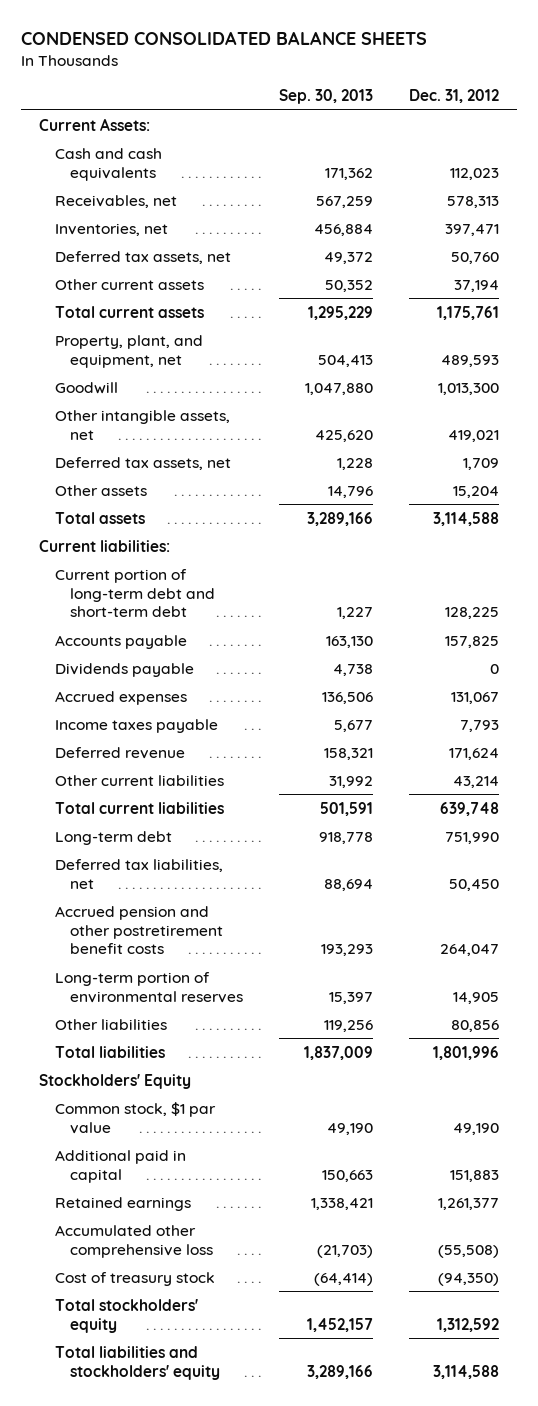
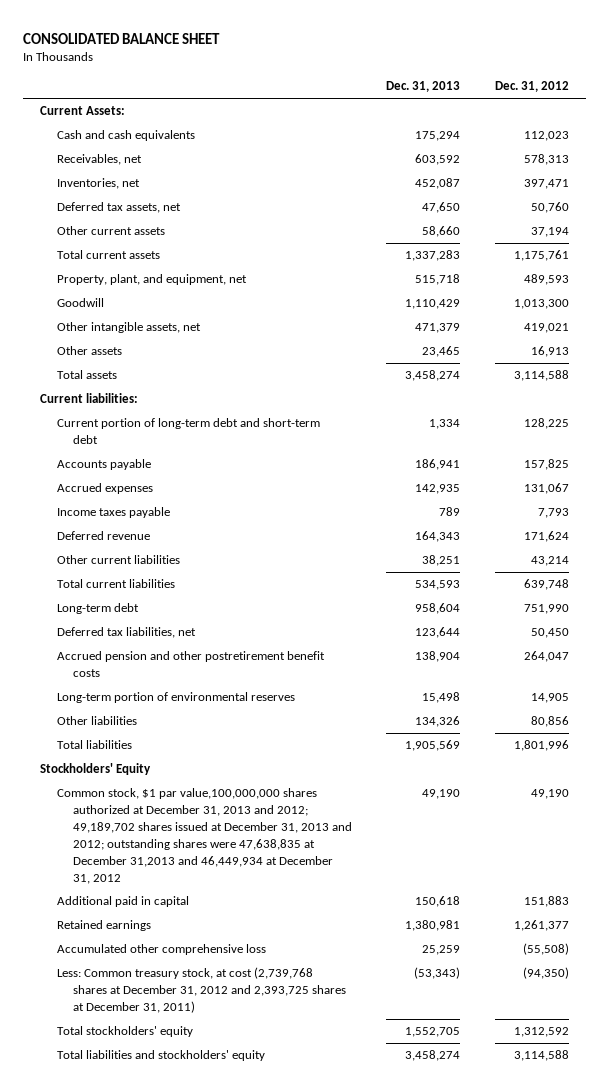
[20,31,427,46] CONDENSED CONSOLIDATED BALANCE SHEETS -> [23,32,221,44] CONSOLIDATED BALANCE SHEET
[279,89,374,105] Sep. 30, 2013 -> none
none -> [386,81,461,93] Dec. 31, 2013
[54,456,231,470] Deferred tax assets, net -> none
[453,485,500,498] 15,204 -> [530,346,569,358] 16,913
[54,662,194,677] Dividends payable -> none
[54,1101,216,1134] Common stock, $1 par value -> [56,788,353,884] Common stock, $1 par value,100,000,000 shares authorized at December 31, 2013 and 2012; 49,189,702 shares issued at December 31, 2013 and 2012; outstanding shares were 47,638,835 at December 31,2013 and 46,449,934 at December 31, 2012
[54,1271,215,1286] Cost of treasury stock -> [56,967,347,1013] Less: Common treasury stock, at cost (2,739,768 shares at December 31, 2012 and 2,393,725 shares at December 31, 2011)

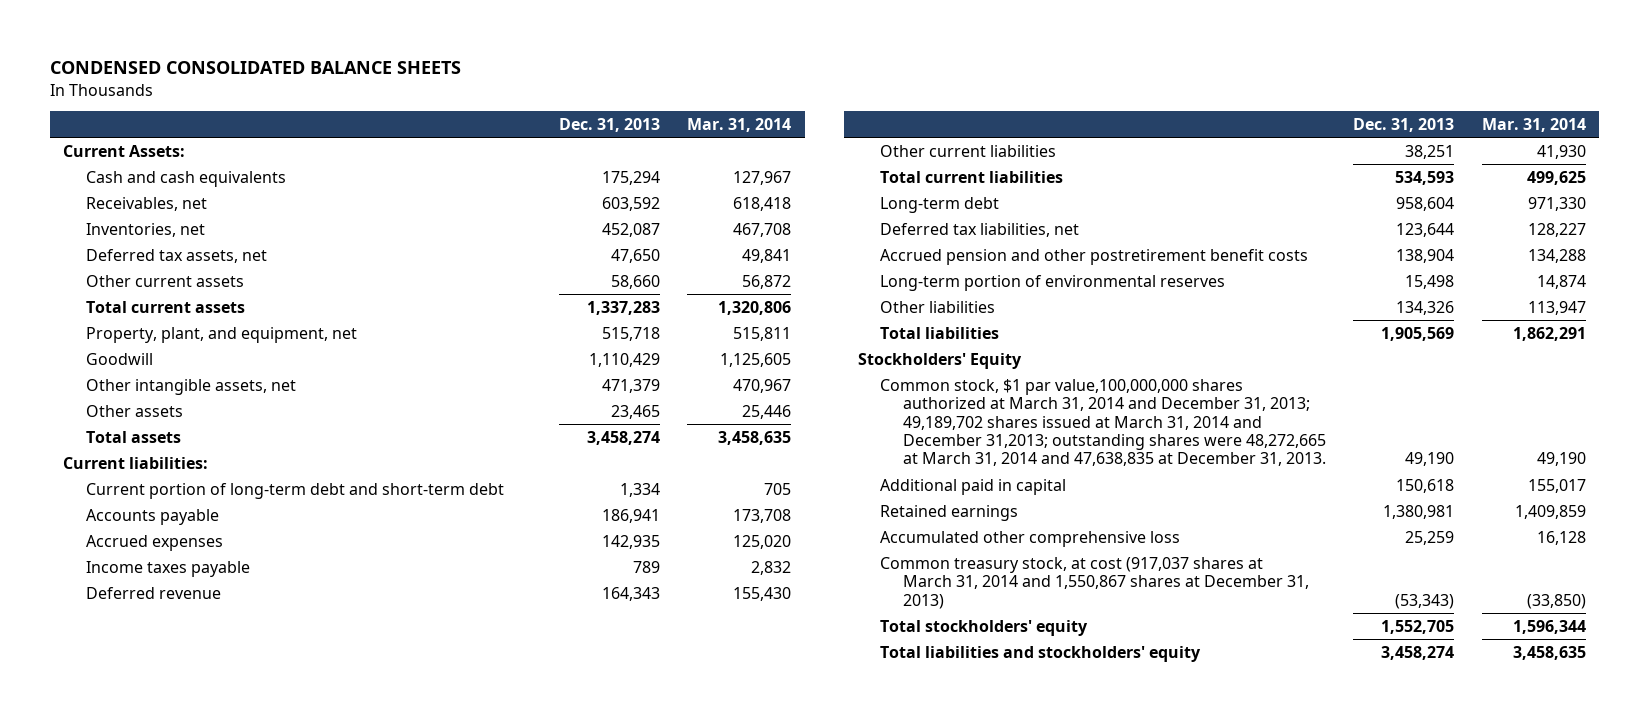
[23,32,221,44] CONSOLIDATED BALANCE SHEET -> [49,61,461,75] CONDENSED CONSOLIDATED BALANCE SHEETS
[494,81,569,93] Dec. 31, 2012 -> none
none -> [686,118,791,133] Mar. 31, 2014
[56,788,353,884] Common stock, $1 par value,100,000,000 shares authorized at December 31, 2013 and 2012; 49,189,702 shares issued at December 31, 2013 and 2012; outstanding shares were 47,638,835 at December 31,2013 and 46,449,934 at December 31, 2012 -> [880,378,1327,467] Common stock, $1 par value,100,000,000 shares authorized at March 31, 2014 and December 31, 2013; 49,189,702 shares issued at March 31, 2014 and December 31,2013; outstanding shares were 48,272,665 at March 31, 2014 and 47,638,835 at December 31, 2013.
[56,967,347,1013] Less: Common treasury stock, at cost (2,739,768 shares at December 31, 2012 and 2,393,725 shares at December 31, 2011) -> [880,556,1310,609] Common treasury stock, at cost (917,037 shares at March 31, 2014 and 1,550,867 shares at December 31, 2013)

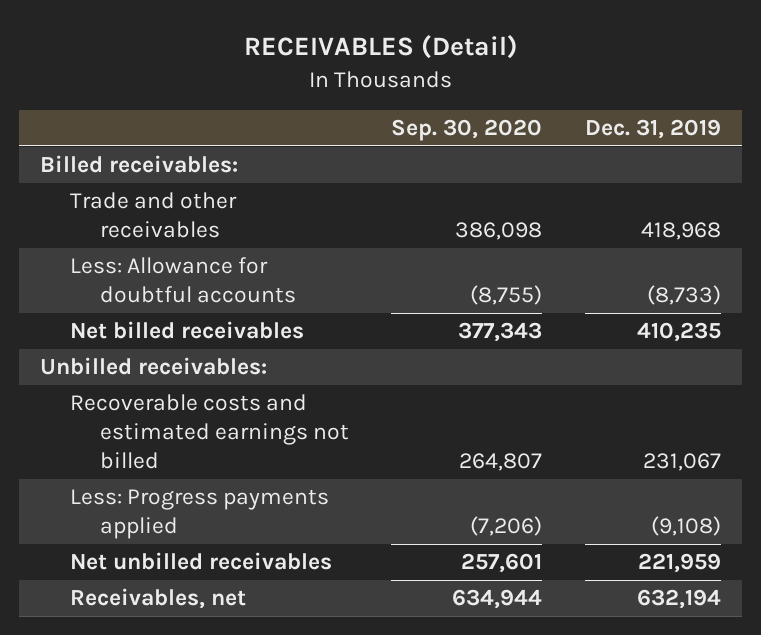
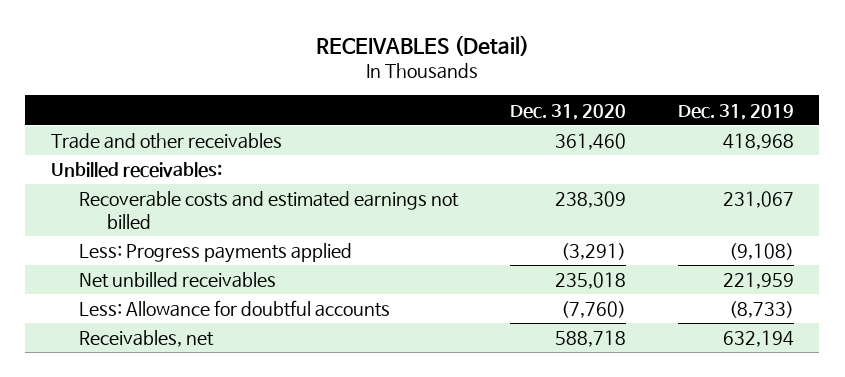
[391,119,543,142] Sep. 30, 2020 -> none
none -> [509,103,626,120] Dec. 31, 2020
[40,155,239,174] Billed receivables: -> none
[70,321,305,340] Net billed receivables -> none
[70,257,297,304] Less: Allowance for doubtful accounts -> [78,300,390,318] Less: Allowance for doubtful accounts

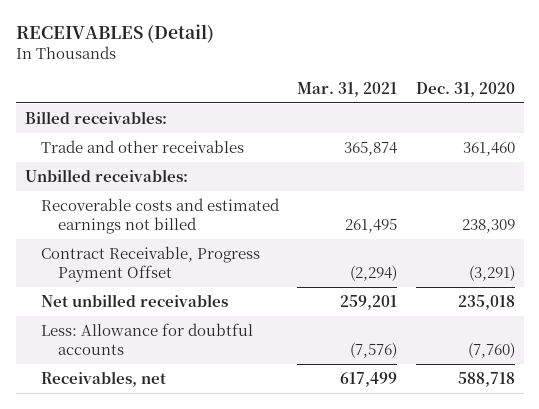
[677,103,794,120] Dec. 31, 2019 -> none
none -> [297,82,398,98] Mar. 31, 2021
none -> [24,110,167,124] Billed receivables:
[78,243,352,264] Less: Progress payments applied -> [41,245,261,283] Contract Receivable, Progress Payment Offset

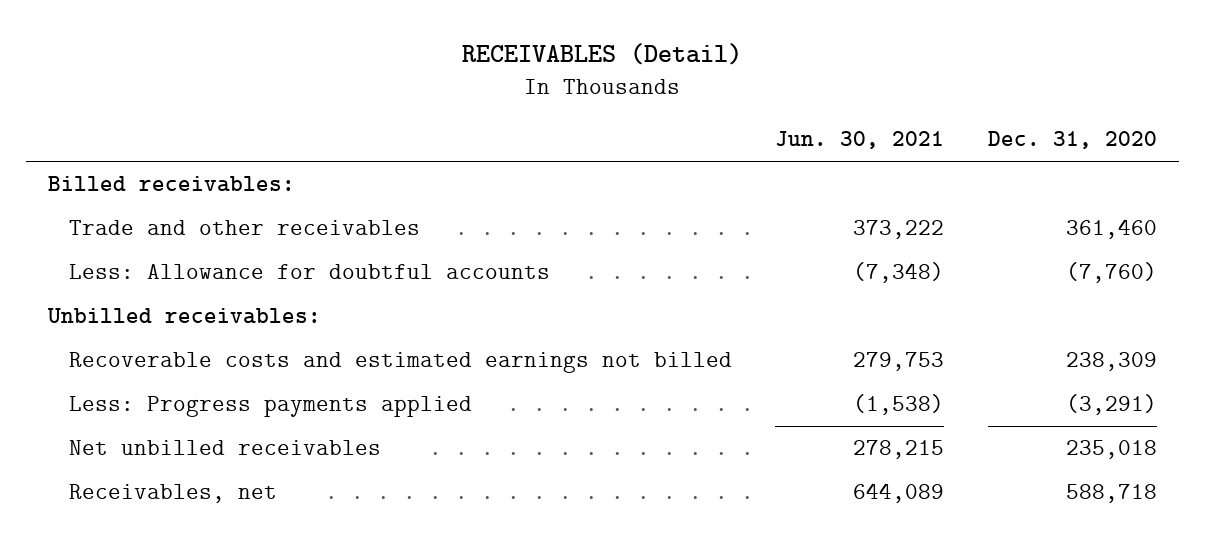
[297,82,398,98] Mar. 31, 2021 -> none
none -> [775,131,945,150] Jun. 30, 2021
[41,322,254,356] Less: Allowance for doubtful accounts -> [68,264,550,280] Less: Allowance for doubtful accounts
[41,245,261,283] Contract Receivable, Progress Payment Offset -> [68,396,472,418] Less: Progress payments applied

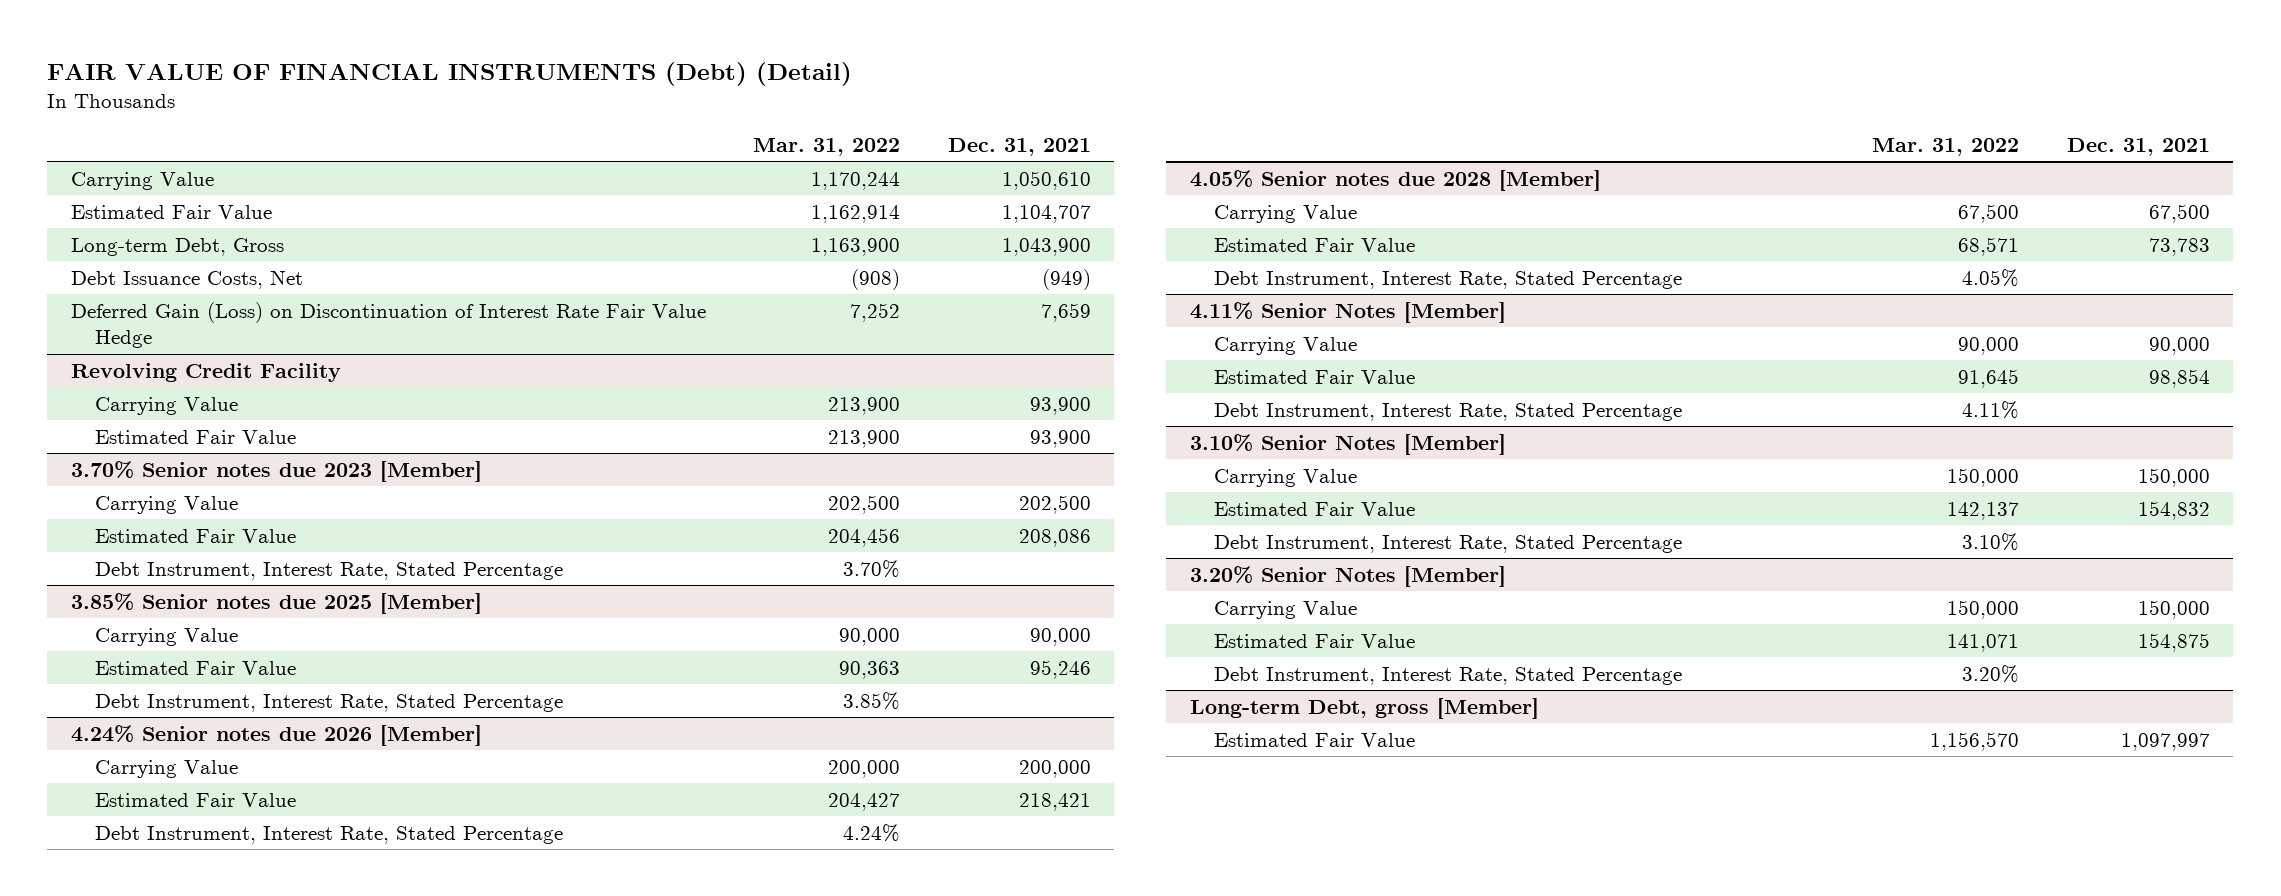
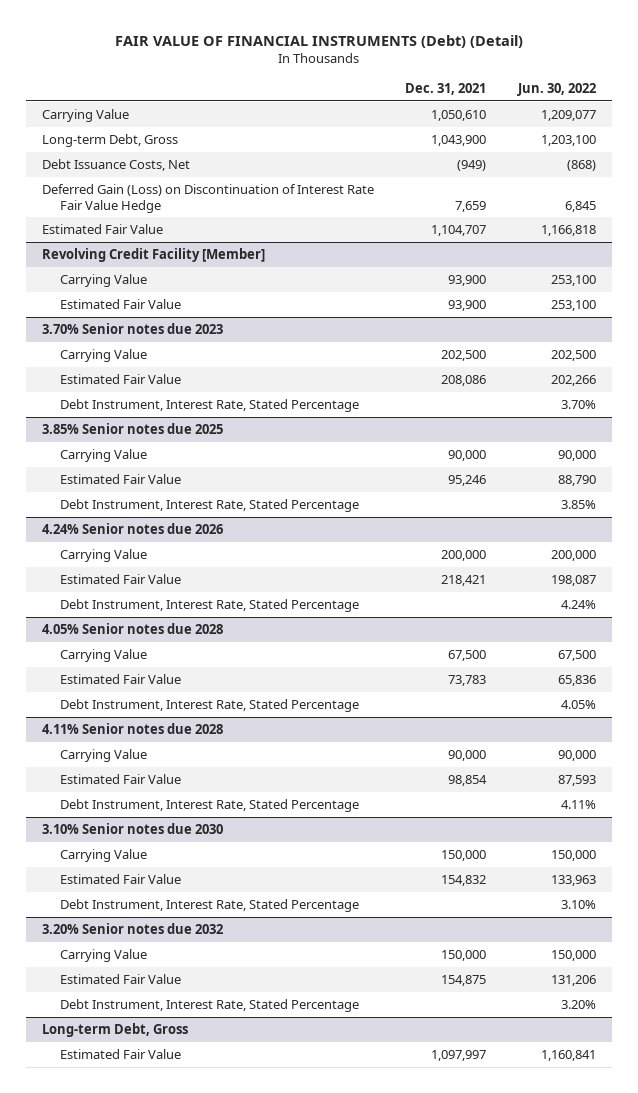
[753,137,901,156] Mar. 31, 2022 -> none
none -> [517,82,597,96] Jun. 30, 2022
[71,204,273,219] Estimated Fair Value -> [41,224,163,235] Estimated Fair Value
[71,362,342,382] Revolving Credit Facility -> [41,248,265,263] Revolving Credit Facility [Member]
[71,460,483,482] 3.70% Senior notes due 2023 [Member] -> [41,323,223,335] 3.70% Senior notes due 2023
[71,592,483,614] 3.85% Senior notes due 2025 [Member] -> [41,423,223,435] 3.85% Senior notes due 2025
[71,724,483,746] 4.24% Senior notes due 2026 [Member] -> [41,523,223,535] 4.24% Senior notes due 2026
[1189,169,1601,191] 4.05% Senior notes due 2028 [Member] -> [41,623,223,635] 4.05% Senior notes due 2028
[1189,301,1506,323] 4.11% Senior Notes [Member] -> [41,723,223,735] 4.11% Senior notes due 2028
[1189,433,1506,455] 3.10% Senior Notes [Member] -> [41,823,223,835] 3.10% Senior notes due 2030
[1189,565,1506,587] 3.20% Senior Notes [Member] -> [41,923,223,935] 3.20% Senior notes due 2032
[1189,697,1539,719] Long-term Debt, gross [Member] -> [41,1023,188,1038] Long-term Debt, Gross

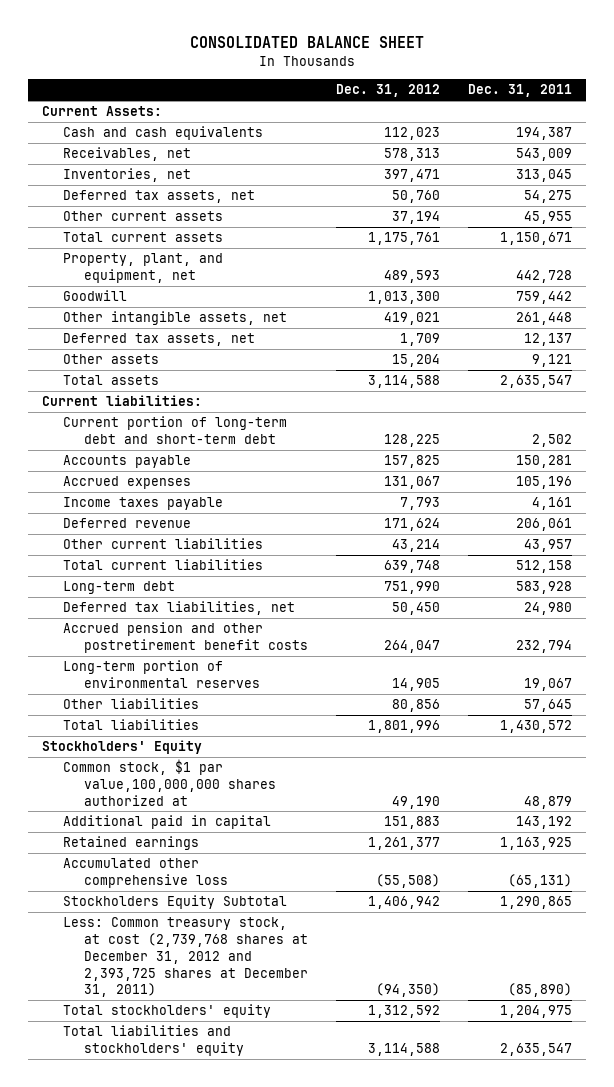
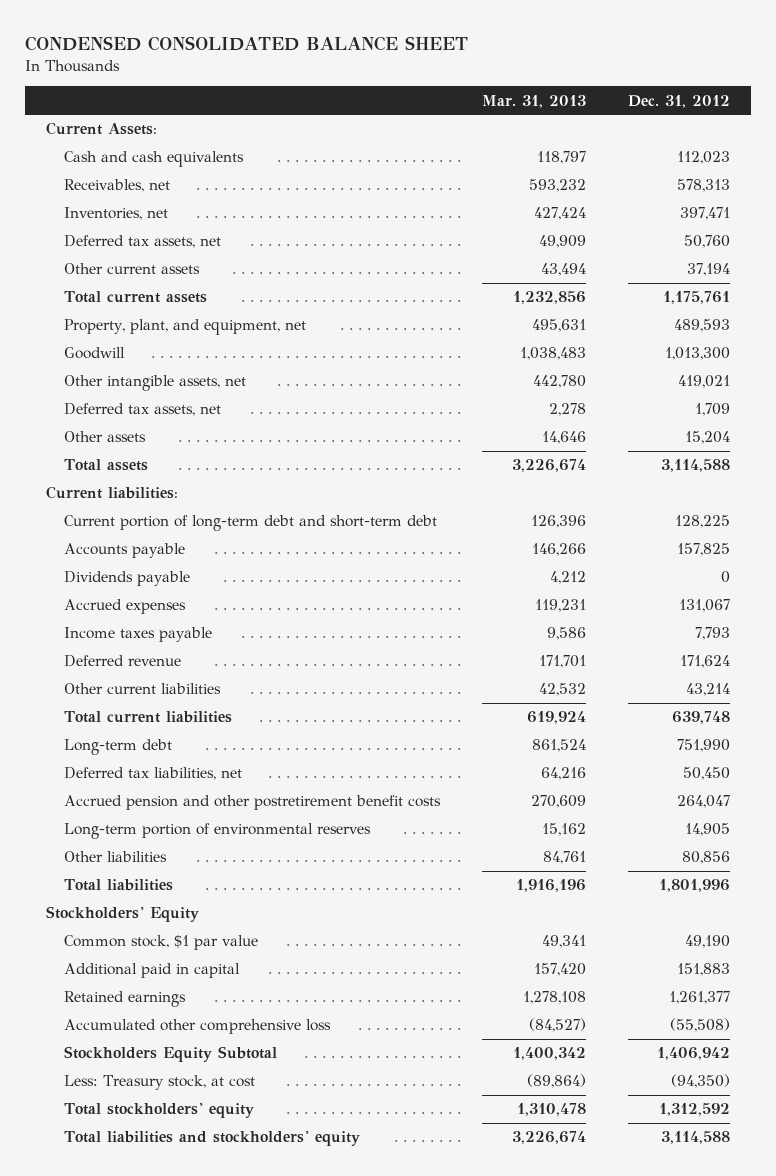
[190,36,425,49] CONSOLIDATED BALANCE SHEET -> [25,35,469,51] CONDENSED CONSOLIDATED BALANCE SHEET
[468,84,573,98] Dec. 31, 2011 -> none
none -> [481,94,586,108] Mar. 31, 2013
none -> [64,571,191,587] Dividends payable
[62,759,276,806] Common stock, $1 par value,100,000,000 shares authorized at -> [64,935,259,951] Common stock, $1 par value
[62,917,308,998] Less: Common treasury stock, at cost (2,739,768 shares at December 31, 2012 and 2,393,725 shares at December 31, 2011) -> [64,1075,256,1091] Less: Treasury stock, at cost

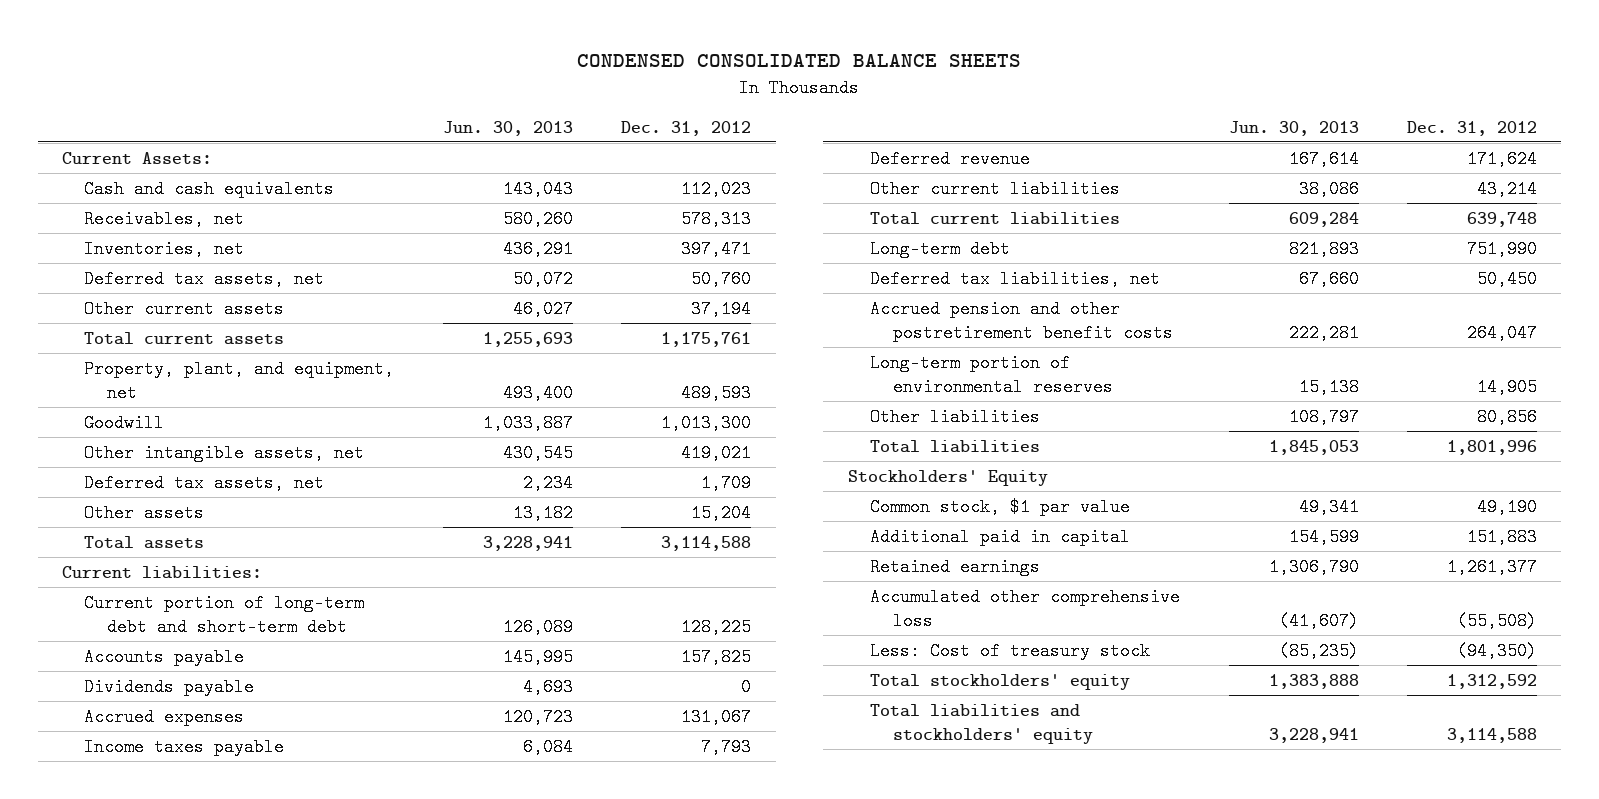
[25,35,469,51] CONDENSED CONSOLIDATED BALANCE SHEET -> [577,54,1022,68] CONDENSED CONSOLIDATED BALANCE SHEETS
[481,94,586,108] Mar. 31, 2013 -> none
none -> [442,120,573,136] Jun. 30, 2013
[64,1046,278,1063] Stockholders Equity Subtotal -> none
[64,1075,256,1091] Less: Treasury stock, at cost -> [870,641,1151,660] Less: Cost of treasury stock

